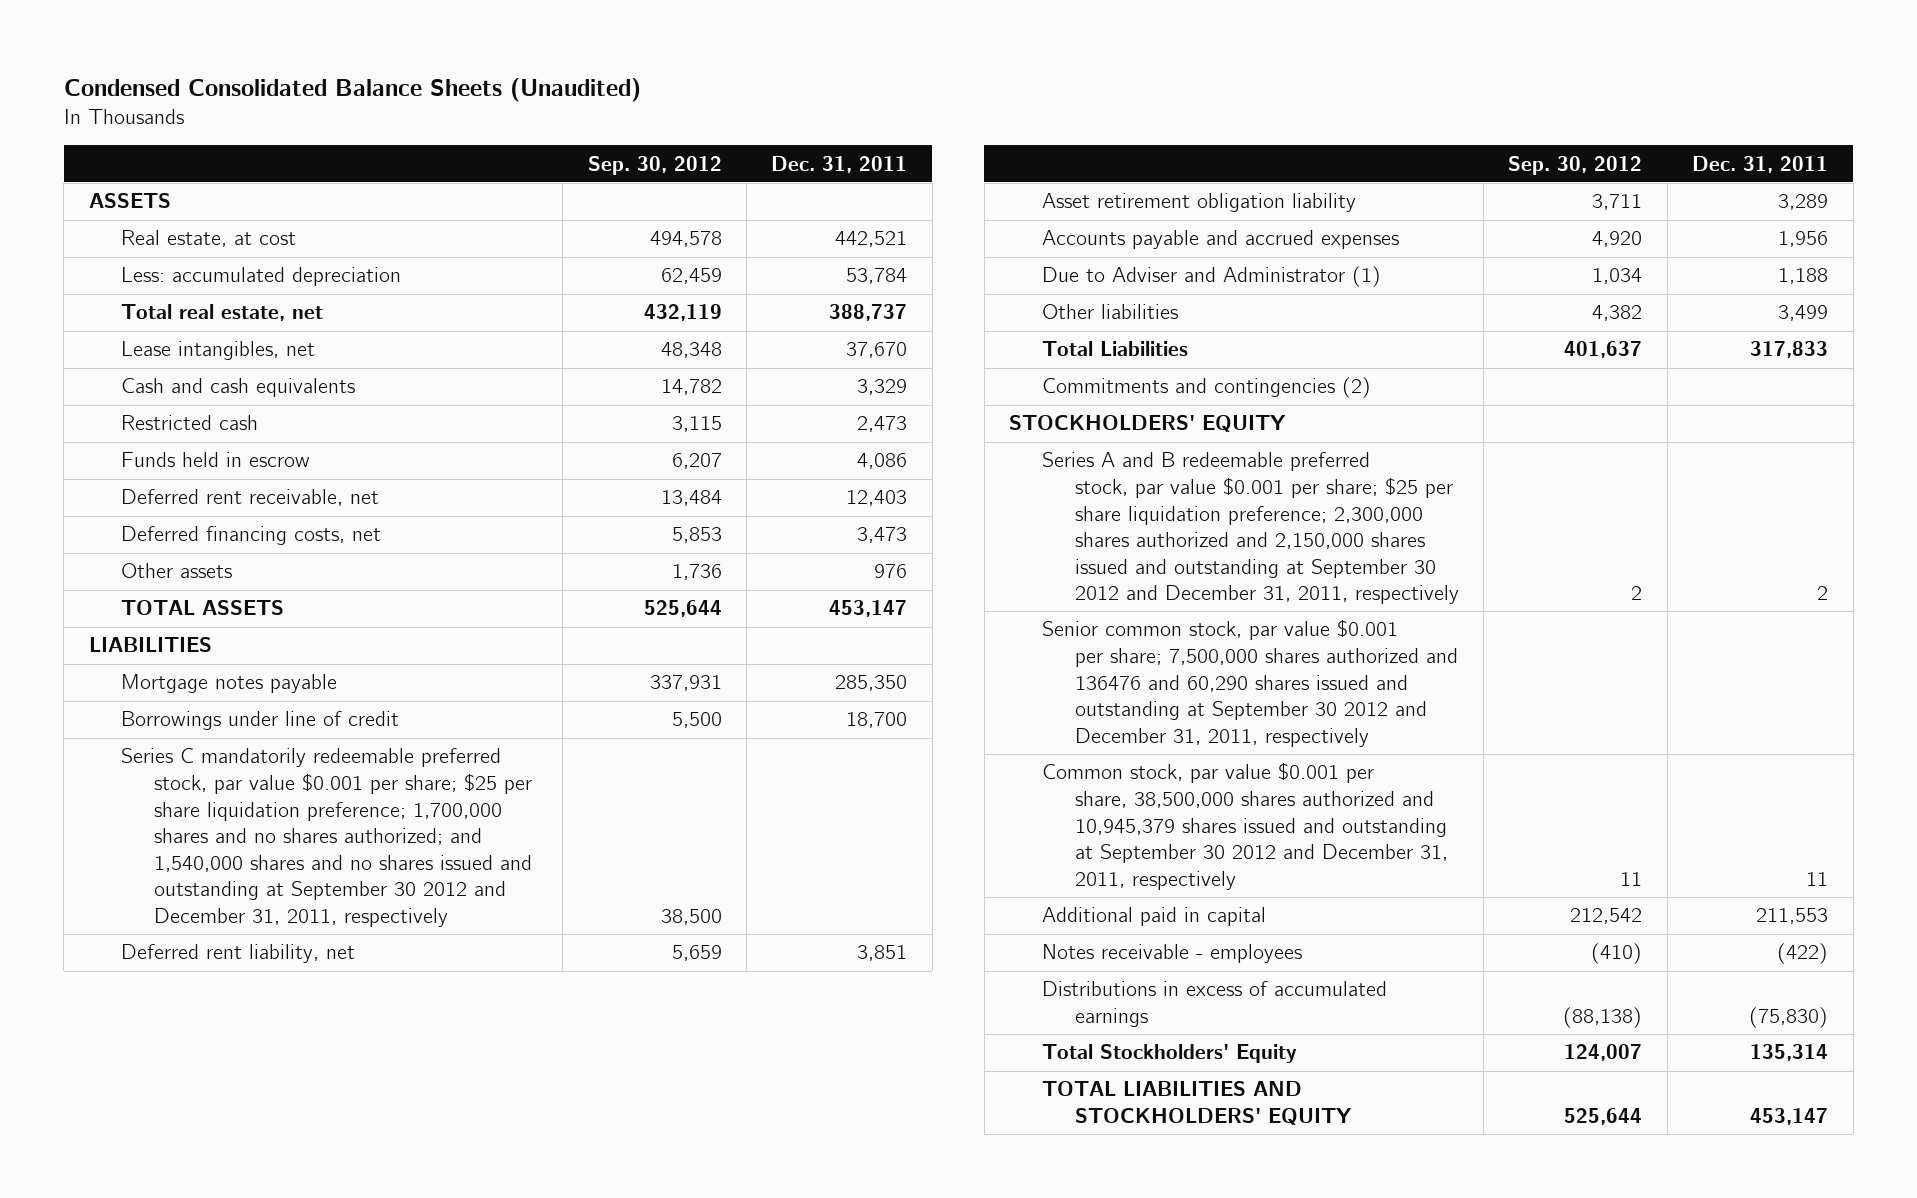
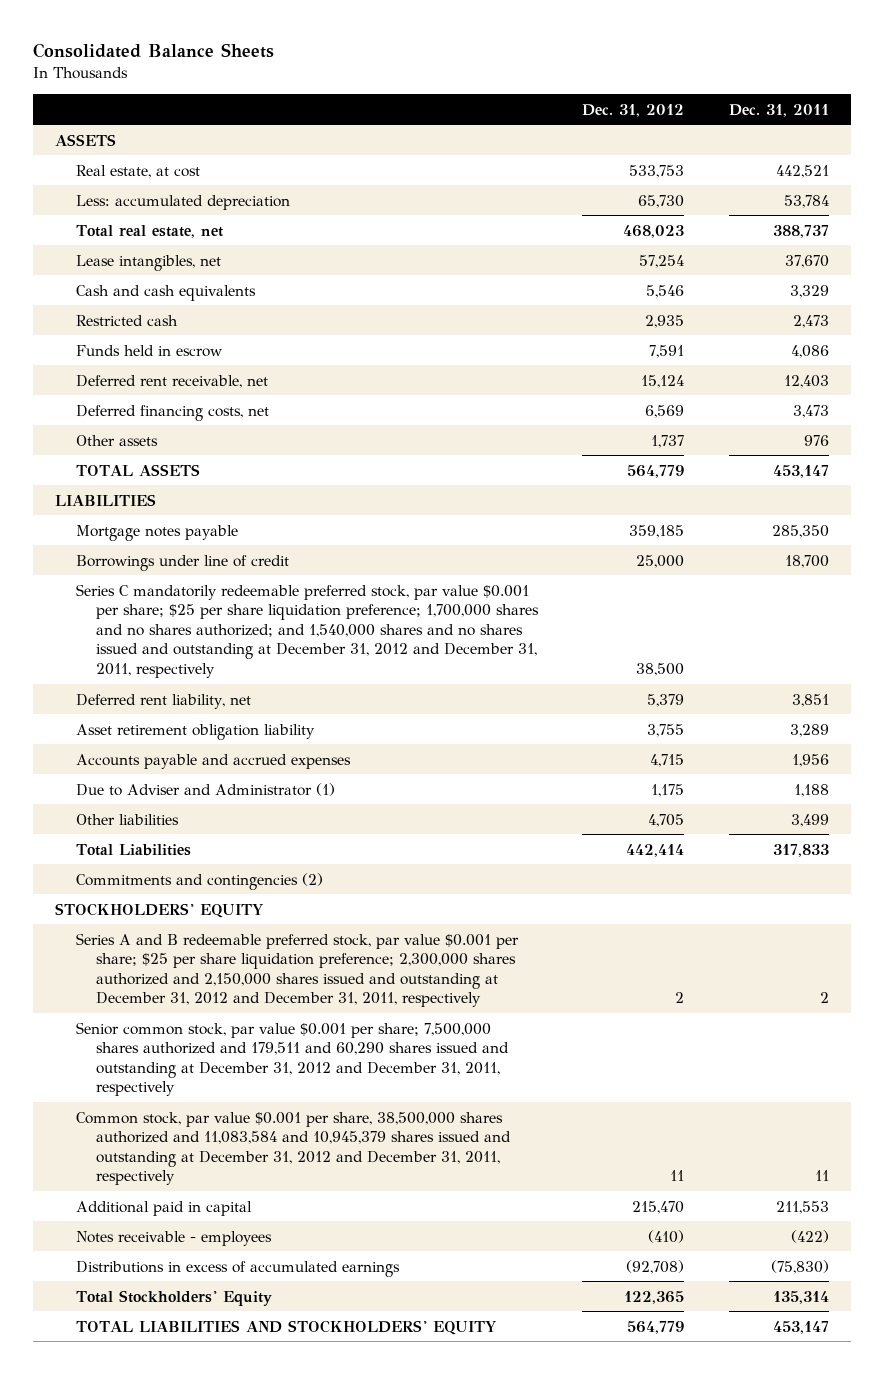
[63,78,641,103] Condensed Consolidated Balance Sheets (Unaudited) -> [32,43,274,59] Consolidated Balance Sheets
[587,155,722,175] Sep. 30, 2012 -> none
none -> [582,103,685,117] Dec. 31, 2012
[121,748,532,927] Series C mandatorily redeemable preferred stock, par value $0.001 per share; $25 per share liquidation preference; 1,700,000 shares and no shares authorized; and 1,540,000 shares and no shares issued and outstanding at September 30 2012 and December 31, 2011, respectively -> [75,583,539,678] Series C mandatorily redeemable preferred stock, par value $0.001 per share; $25 per share liquidation preference; 1,700,000 shares and no shares authorized; and 1,540,000 shares and no shares issued and outstanding at December 31, 2012 and December 31, 2011, respectively
[1042,452,1459,605] Series A and B redeemable preferred stock, par value $0.001 per share; $25 per share liquidation preference; 2,300,000 shares authorized and 2,150,000 shares issued and outstanding at September 30 2012 and December 31, 2011, respectively -> [75,932,519,1008] Series A and B redeemable preferred stock, par value $0.001 per share; $25 per share liquidation preference; 2,300,000 shares authorized and 2,150,000 shares issued and outstanding at December 31, 2012 and December 31, 2011, respectively
[1042,619,1458,747] Senior common stock, par value $0.001 per share; 7,500,000 shares authorized and 136476 and 60,290 shares issued and outstanding at September 30 2012 and December 31, 2011, respectively -> [75,1021,509,1097] Senior common stock, par value $0.001 per share; 7,500,000 shares authorized and 179,511 and 60,290 shares issued and outstanding at December 31, 2012 and December 31, 2011, respectively
[1042,762,1448,890] Common stock, par value $0.001 per share, 38,500,000 shares authorized and 10,945,379 shares issued and outstanding at September 30 2012 and December 31, 2011, respectively -> [75,1111,511,1186] Common stock, par value $0.001 per share, 38,500,000 shares authorized and 11,083,584 and 10,945,379 shares issued and outstanding at December 31, 2012 and December 31, 2011, respectively

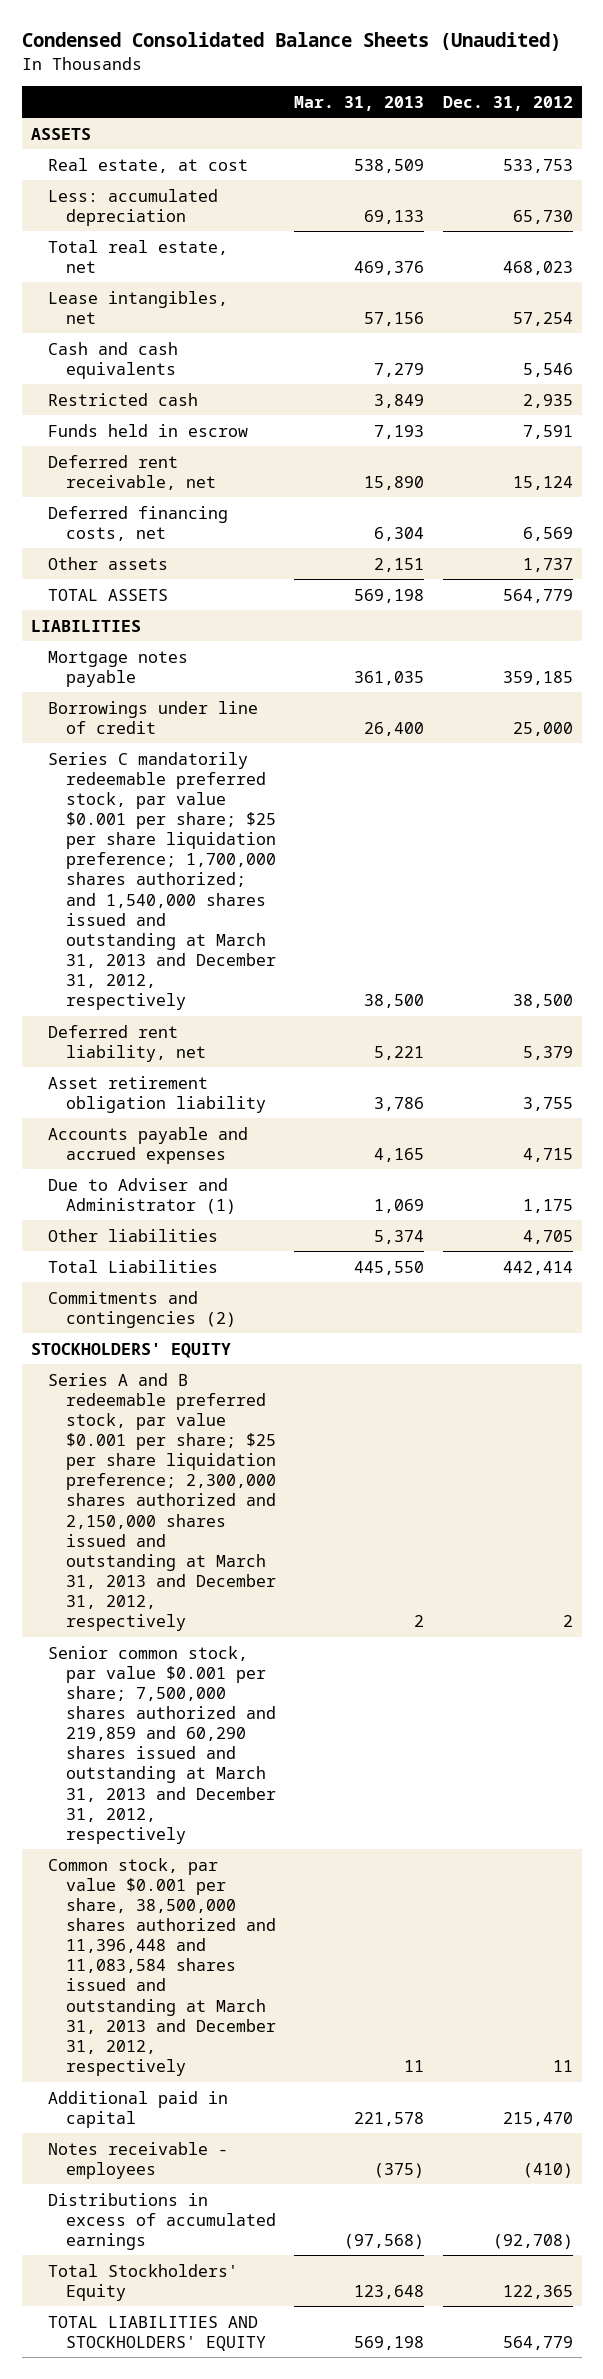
[32,43,274,59] Consolidated Balance Sheets -> [21,32,561,52] Condensed Consolidated Balance Sheets (Unaudited)
[728,103,829,117] Dec. 31, 2011 -> none
none -> [294,95,425,111] Mar. 31, 2013
[75,583,539,678] Series C mandatorily redeemable preferred stock, par value $0.001 per share; $25 per share liquidation preference; 1,700,000 shares and no shares authorized; and 1,540,000 shares and no shares issued and outstanding at December 31, 2012 and December 31, 2011, respectively -> [48,751,276,1011] Series C mandatorily redeemable preferred stock, par value $0.001 per share; $25 per share liquidation preference; 1,700,000 shares authorized; and 1,540,000 shares issued and outstanding at March 31, 2013 and December 31, 2012, respectively
[75,932,519,1008] Series A and B redeemable preferred stock, par value $0.001 per share; $25 per share liquidation preference; 2,300,000 shares authorized and 2,150,000 shares issued and outstanding at December 31, 2012 and December 31, 2011, respectively -> [48,1372,276,1632] Series A and B redeemable preferred stock, par value $0.001 per share; $25 per share liquidation preference; 2,300,000 shares authorized and 2,150,000 shares issued and outstanding at March 31, 2013 and December 31, 2012, respectively
[75,1021,509,1097] Senior common stock, par value $0.001 per share; 7,500,000 shares authorized and 179,511 and 60,290 shares issued and outstanding at December 31, 2012 and December 31, 2011, respectively -> [48,1645,276,1844] Senior common stock, par value $0.001 per share; 7,500,000 shares authorized and 219,859 and 60,290 shares issued and outstanding at March 31, 2013 and December 31, 2012, respectively
[75,1111,511,1186] Common stock, par value $0.001 per share, 38,500,000 shares authorized and 11,083,584 and 10,945,379 shares issued and outstanding at December 31, 2012 and December 31, 2011, respectively -> [48,1857,276,2077] Common stock, par value $0.001 per share, 38,500,000 shares authorized and 11,396,448 and 11,083,584 shares issued and outstanding at March 31, 2013 and December 31, 2012, respectively

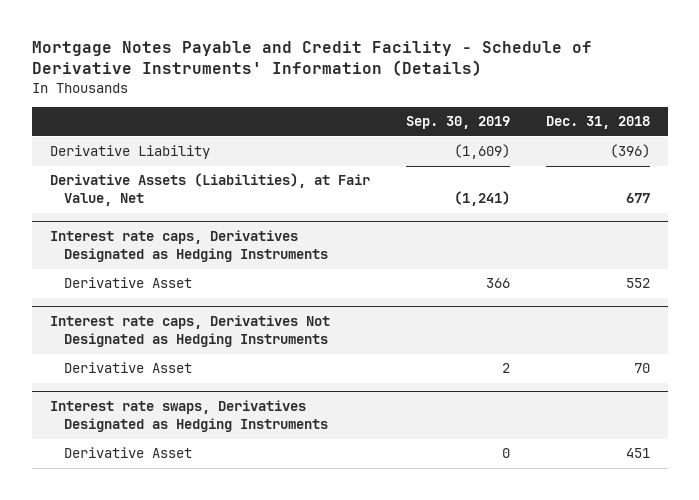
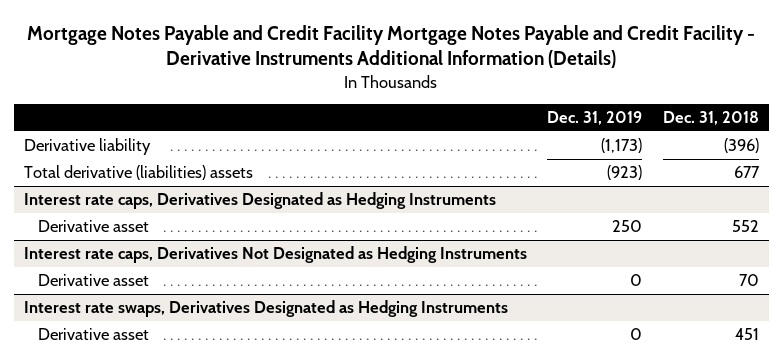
[31,41,592,77] Mortgage Notes Payable and Credit Facility - Schedule of Derivative Instruments' Information (Details) -> [27,24,756,69] Mortgage Notes Payable and Credit Facility Mortgage Notes Payable and Credit Facility - Derivative Instruments Additional Information (Details)
[405,116,510,130] Sep. 30, 2019 -> none
none -> [547,111,643,126] Dec. 31, 2019
[49,145,210,160] Derivative Liability -> [24,138,152,156] Derivative liability
[49,173,370,207] Derivative Assets (Liabilities), at Fair Value, Net -> [24,165,254,181] Total derivative (liabilities) assets
[63,277,192,289] Derivative Asset -> [38,220,150,233] Derivative asset
[63,362,192,374] Derivative Asset -> [38,274,150,287] Derivative asset
[63,447,192,459] Derivative Asset -> [38,328,150,341] Derivative asset

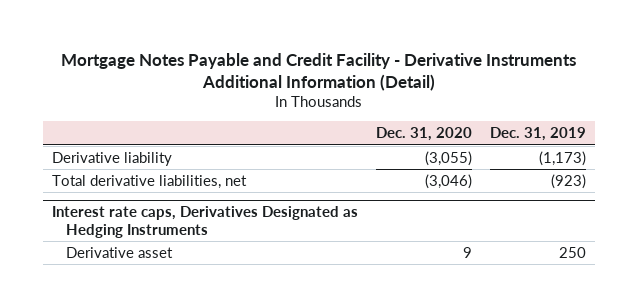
[27,24,756,69] Mortgage Notes Payable and Credit Facility Mortgage Notes Payable and Credit Facility - Derivative Instruments Additional Information (Details) -> [61,52,577,91] Mortgage Notes Payable and Credit Facility - Derivative Instruments Additional Information (Detail)
[662,111,759,126] Dec. 31, 2018 -> none
none -> [376,127,473,142] Dec. 31, 2020
[24,165,254,181] Total derivative (liabilities) assets -> [52,174,248,189] Total derivative liabilities, net
[24,246,528,264] Interest rate caps, Derivatives Not Designated as Hedging Instruments -> none
[38,274,150,287] Derivative asset -> none
[24,300,509,318] Interest rate swaps, Derivatives Designated as Hedging Instruments -> none
[38,328,150,341] Derivative asset -> none

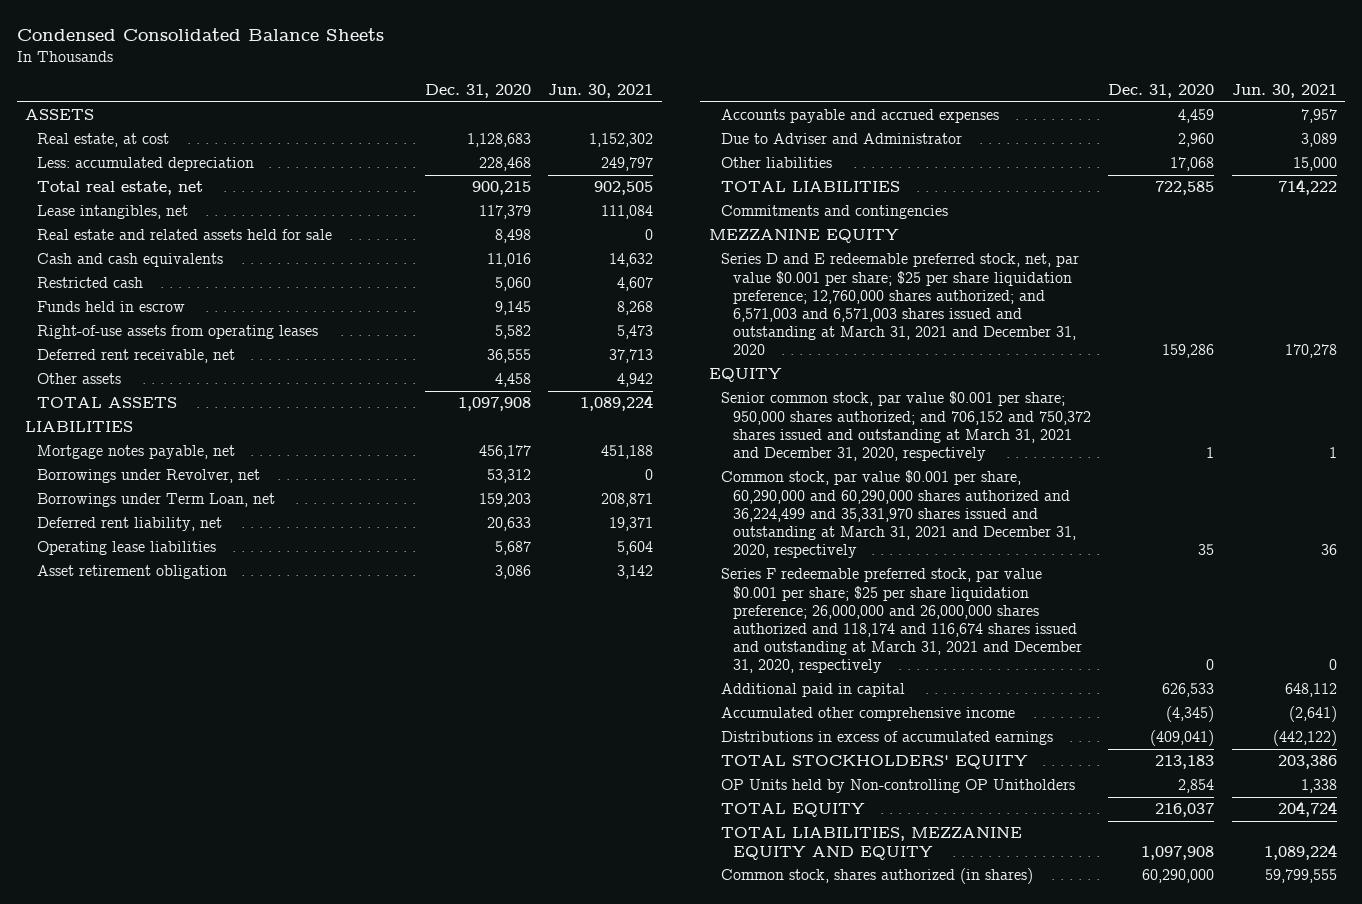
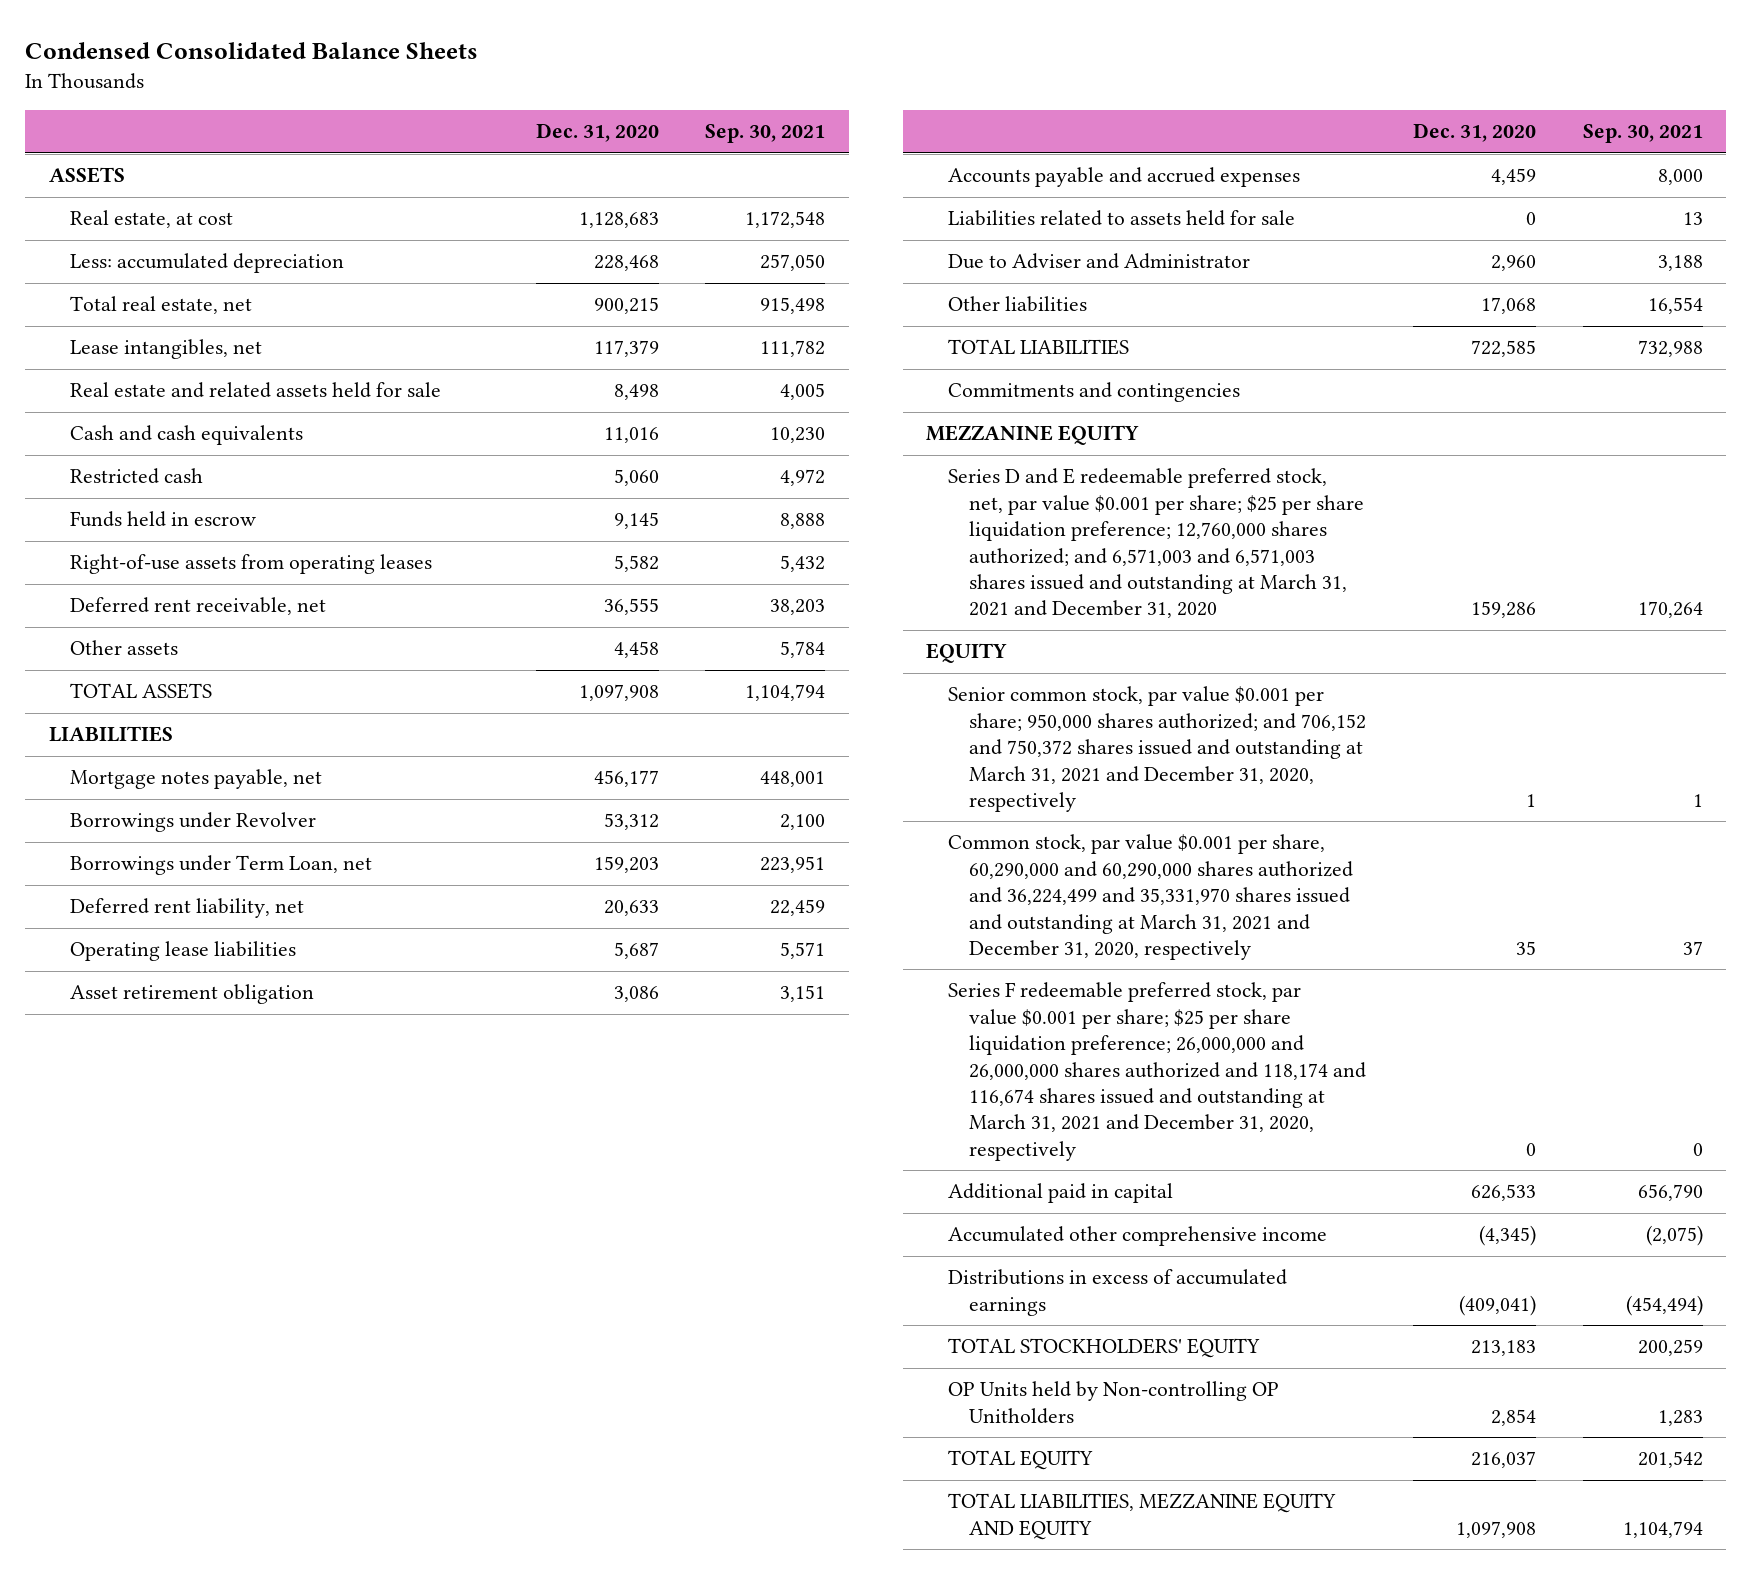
[547,83,653,98] Jun. 30, 2021 -> none
none -> [705,124,826,144] Sep. 30, 2021
[37,469,261,484] Borrowings under Revolver, net -> [70,812,317,833] Borrowings under Revolver
none -> [947,210,1295,227] Liabilities related to assets held for sale
[720,868,1033,885] Common stock, shares authorized (in shares) -> none

